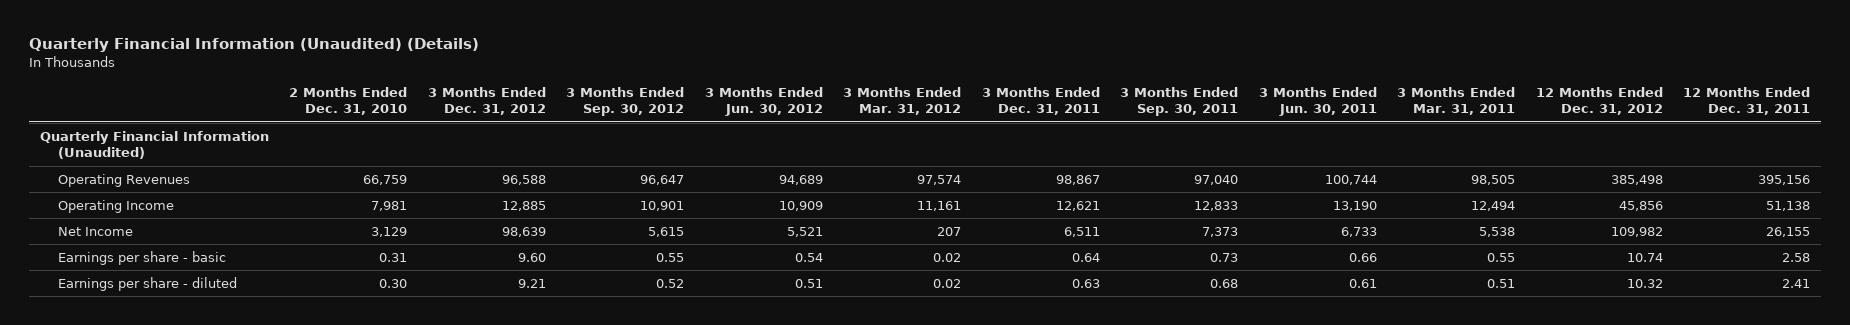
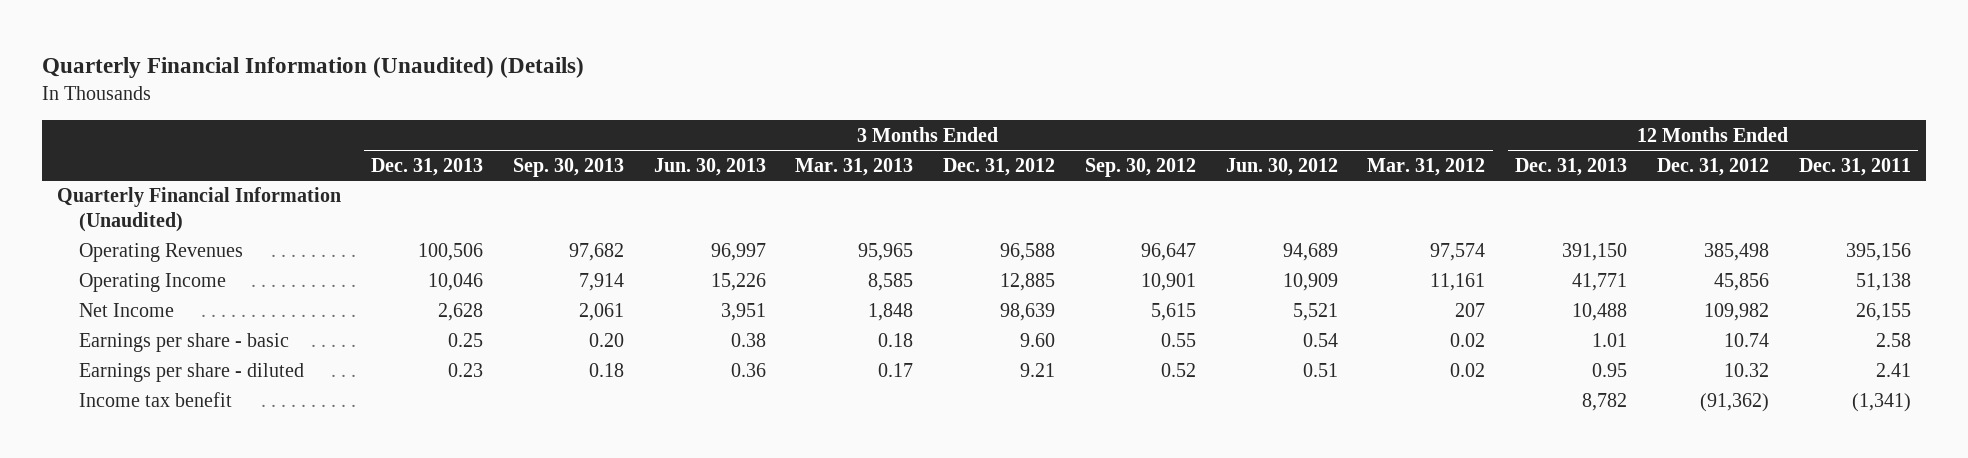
[289,87,408,116] 2 Months Ended Dec. 31, 2010 -> none
[981,87,1100,116] 3 Months Ended Dec. 31, 2011 -> none
[1120,87,1239,117] 3 Months Ended Sep. 30, 2011 -> none
[1258,87,1377,117] 3 Months Ended Jun. 30, 2011 -> none
[1397,87,1516,116] 3 Months Ended Mar. 31, 2011 -> none
none -> [370,157,483,176] Dec. 31, 2013
none -> [512,157,624,177] Sep. 30, 2013
none -> [653,157,766,176] Jun. 30, 2013
none -> [795,157,914,176] Mar. 31, 2013
none -> [1515,157,1628,176] Dec. 31, 2013
none -> [78,392,232,408] Income tax benefit

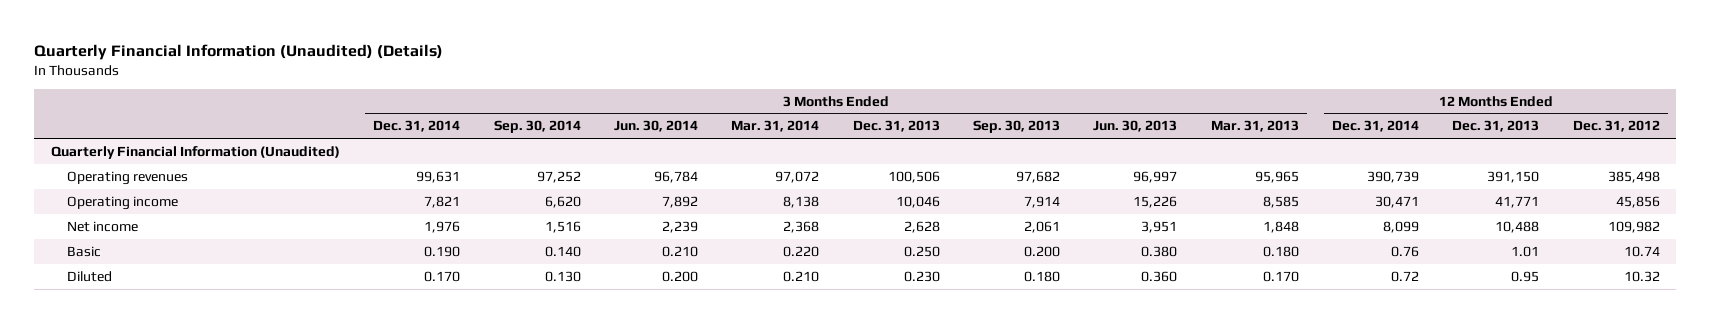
[943,157,1056,176] Dec. 31, 2012 -> none
[1084,157,1196,177] Sep. 30, 2012 -> none
[1225,157,1338,176] Jun. 30, 2012 -> none
[1367,157,1486,176] Mar. 31, 2012 -> none
[1798,157,1911,176] Dec. 31, 2011 -> none
none -> [373,120,461,133] Dec. 31, 2014
none -> [493,120,581,134] Sep. 30, 2014
none -> [613,120,698,133] Jun. 30, 2014
none -> [731,120,820,133] Mar. 31, 2014
none -> [1331,120,1419,133] Dec. 31, 2014
[78,392,232,408] Income tax benefit -> none
[78,243,243,263] Operating Revenues -> [66,170,188,185] Operating revenues
[78,273,226,293] Operating Income -> [66,195,178,210] Operating income
[78,303,174,318] Net Income -> [66,220,138,232] Net income
[78,333,289,353] Earnings per share - basic -> [66,245,101,257] Basic
[447,333,483,348] 0.25 -> [903,245,940,257] 0.250
[588,333,624,348] 0.20 -> [1023,245,1060,257] 0.200
[730,333,766,348] 0.38 -> [1141,245,1178,257] 0.380
[878,333,914,348] 0.18 -> [1262,245,1299,257] 0.180
[78,363,304,383] Earnings per share - diluted -> [66,270,112,282] Diluted
[447,363,483,378] 0.23 -> [903,270,940,282] 0.230
[588,363,624,378] 0.18 -> [1023,270,1060,282] 0.180
[730,363,766,378] 0.36 -> [1141,270,1178,282] 0.360
[878,363,914,378] 0.17 -> [1262,270,1299,282] 0.170

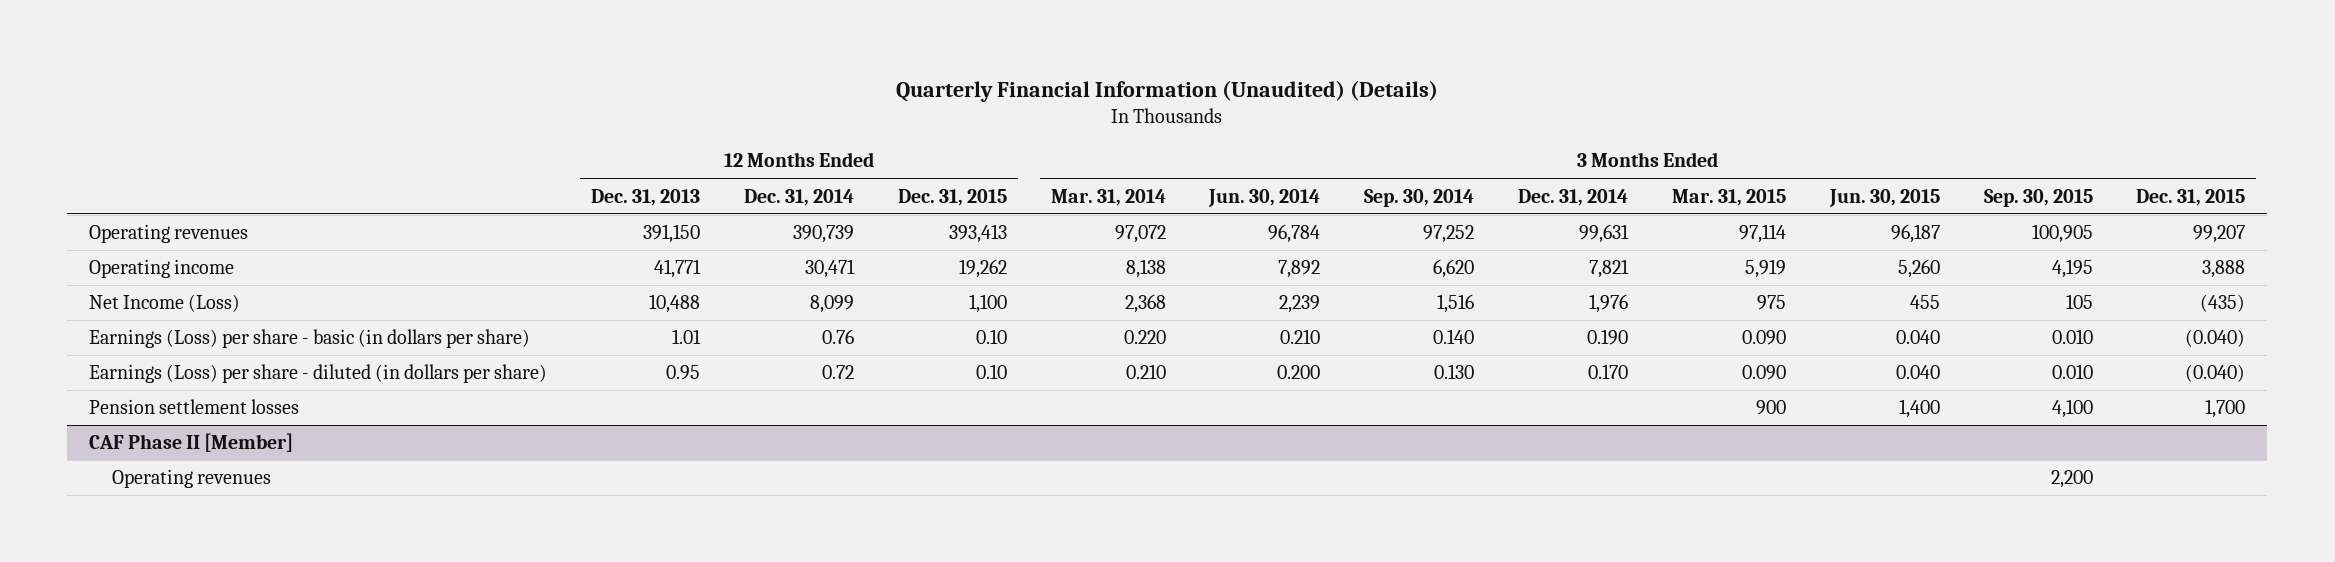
[852,120,940,133] Dec. 31, 2013 -> none
[972,120,1060,134] Sep. 30, 2013 -> none
[1093,120,1178,133] Jun. 30, 2013 -> none
[1210,120,1299,133] Mar. 31, 2013 -> none
[1572,120,1660,133] Dec. 31, 2012 -> none
none -> [897,188,1007,206] Dec. 31, 2015
none -> [1671,188,1786,206] Mar. 31, 2015
none -> [1828,188,1940,207] Jun. 30, 2015
none -> [1983,188,2093,207] Sep. 30, 2015
none -> [2136,188,2246,206] Dec. 31, 2015
[50,145,340,159] Quarterly Financial Information (Unaudited) -> none
[66,220,138,232] Net income -> [89,294,241,313] Net Income (Loss)
[66,245,101,257] Basic -> [89,329,531,349] Earnings (Loss) per share - basic (in dollars per share)
[66,270,112,282] Diluted -> [89,364,548,384] Earnings (Loss) per share - diluted (in dollars per share)
none -> [89,399,300,415] Pension settlement losses
none -> [89,433,294,453] CAF Phase II [Member]
none -> [112,469,272,489] Operating revenues

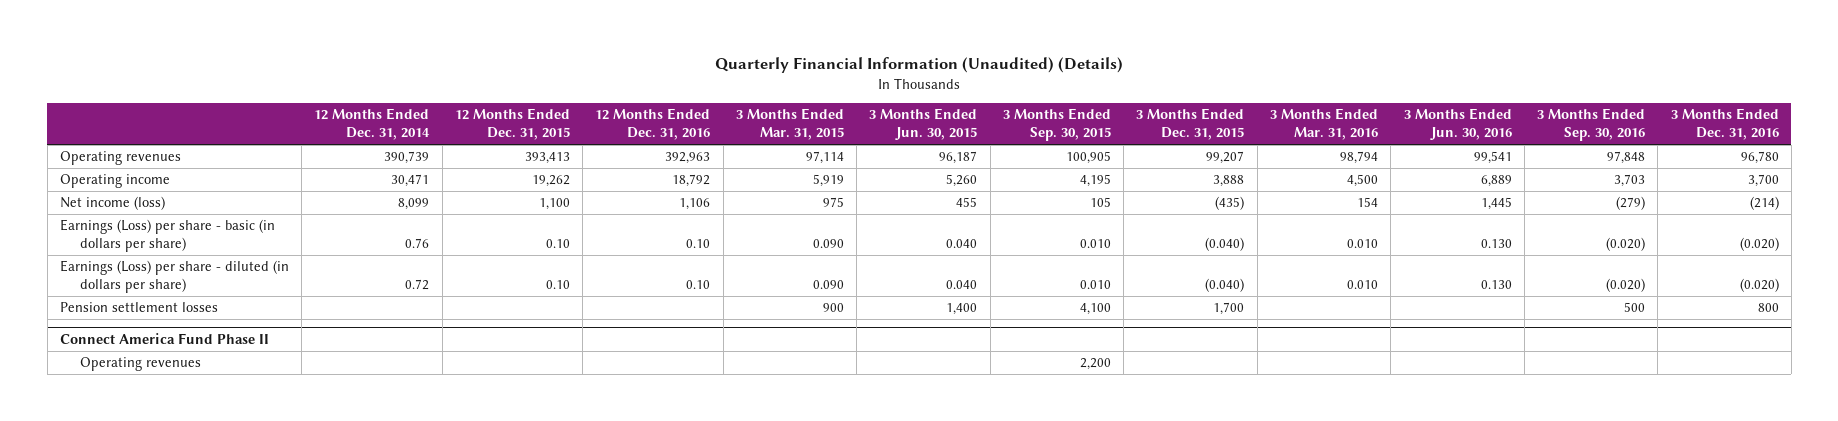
[591,188,701,206] Dec. 31, 2013 -> none
[1050,188,1166,206] Mar. 31, 2014 -> none
[1208,188,1321,207] Jun. 30, 2014 -> none
[1364,188,1475,207] Sep. 30, 2014 -> none
[1518,188,1629,206] Dec. 31, 2014 -> none
none -> [595,108,711,141] 12 Months Ended Dec. 31, 2016
none -> [1270,108,1379,141] 3 Months Ended Mar. 31, 2016
none -> [1403,108,1512,141] 3 Months Ended Jun. 30, 2016
none -> [1537,108,1646,142] 3 Months Ended Sep. 30, 2016
none -> [1670,108,1779,141] 3 Months Ended Dec. 31, 2016
[89,294,241,313] Net Income (Loss) -> [59,196,165,211] Net income (loss)
[89,433,294,453] CAF Phase II [Member] -> none
none -> [59,333,269,345] Connect America Fund Phase II

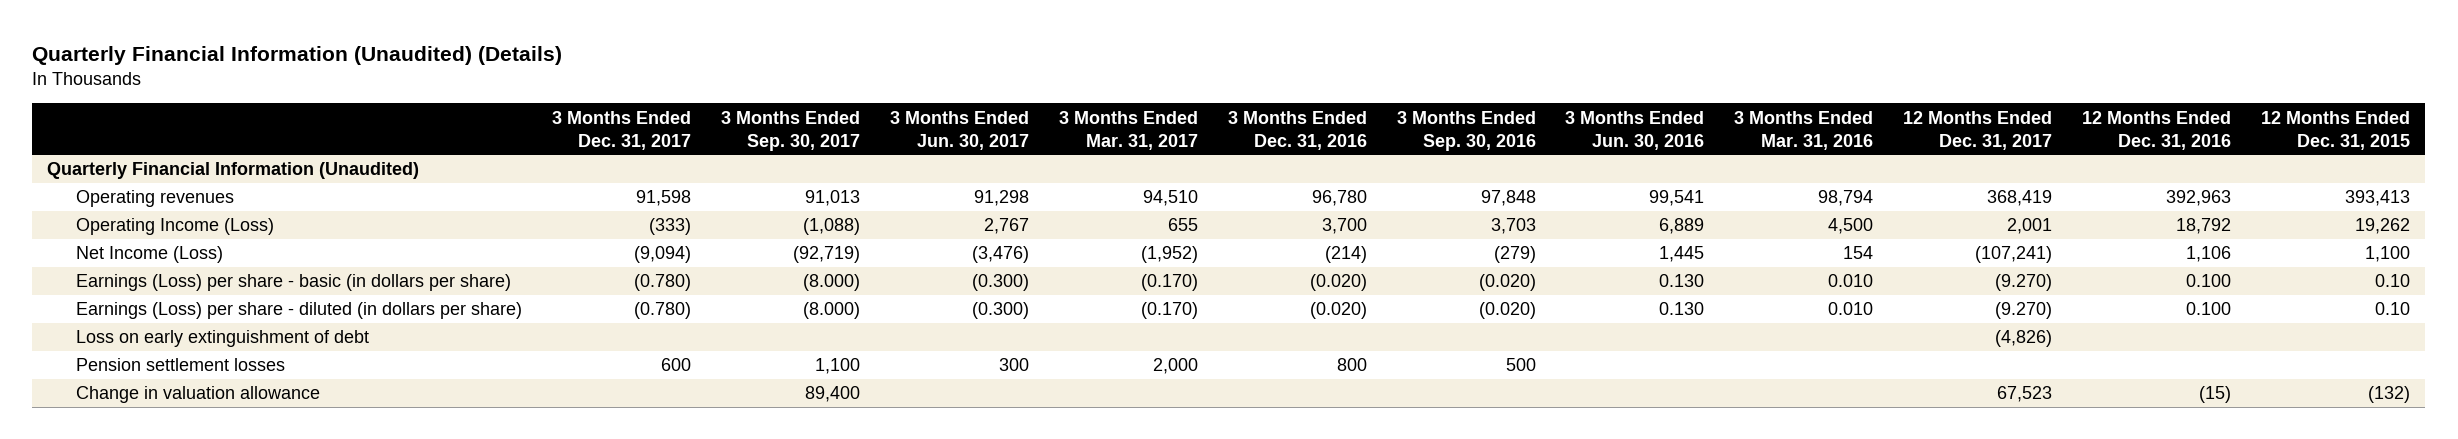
[314,108,431,141] 12 Months Ended Dec. 31, 2014 -> none
[735,108,844,141] 3 Months Ended Mar. 31, 2015 -> none
[869,108,978,141] 3 Months Ended Jun. 30, 2015 -> none
[1002,108,1111,142] 3 Months Ended Sep. 30, 2015 -> none
[1136,108,1245,141] 3 Months Ended Dec. 31, 2015 -> none
none -> [551,110,691,150] 3 Months Ended Dec. 31, 2017
none -> [720,110,860,151] 3 Months Ended Sep. 30, 2017
none -> [889,110,1029,150] 3 Months Ended Jun. 30, 2017
none -> [1058,110,1198,150] 3 Months Ended Mar. 31, 2017
none -> [1903,110,2053,150] 12 Months Ended Dec. 31, 2017
none -> [47,162,420,180] Quarterly Financial Information (Unaudited)
[59,174,170,189] Operating income -> [76,218,275,236] Operating Income (Loss)
[59,196,165,211] Net income (loss) -> [76,246,224,264] Net Income (Loss)
[686,238,711,248] 0.10 -> [2186,274,2232,288] 0.100
[686,279,711,289] 0.10 -> [2186,302,2232,316] 0.100
none -> [76,330,370,348] Loss on early extinguishment of debt
[59,333,269,345] Connect America Fund Phase II -> none
[80,357,202,372] Operating revenues -> none
none -> [76,386,321,404] Change in valuation allowance

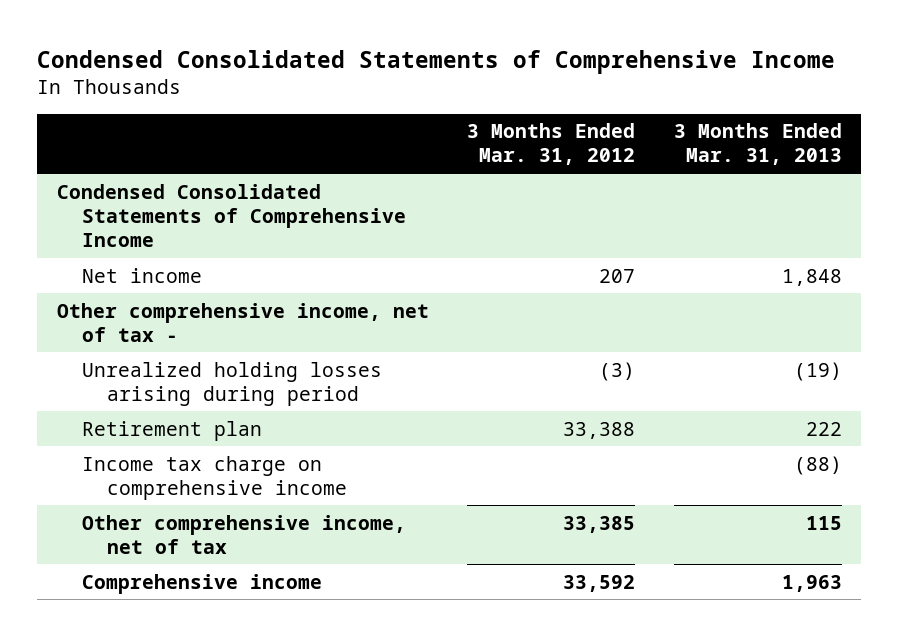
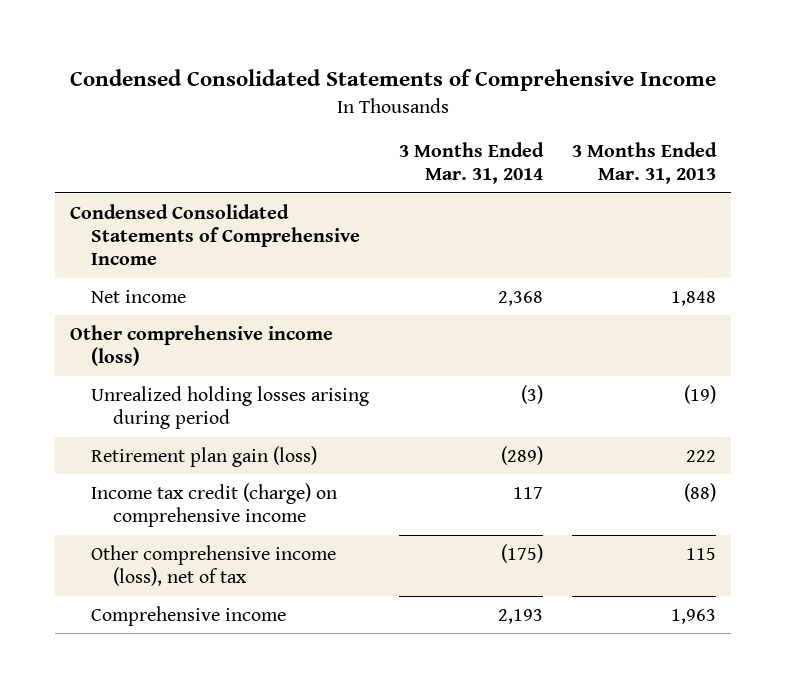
[467,123,636,166] 3 Months Ended Mar. 31, 2012 -> none
none -> [398,142,544,185] 3 Months Ended Mar. 31, 2014
[56,302,429,342] Other comprehensive income, net of tax - -> [69,324,333,366] Other comprehensive income (loss)
[82,420,263,441] Retirement plan -> [91,445,318,467] Retirement plan gain (loss)
[82,455,348,500] Income tax charge on comprehensive income -> [91,482,338,527] Income tax credit (charge) on comprehensive income
[82,514,407,554] Other comprehensive income, net of tax -> [91,544,337,586] Other comprehensive income (loss), net of tax

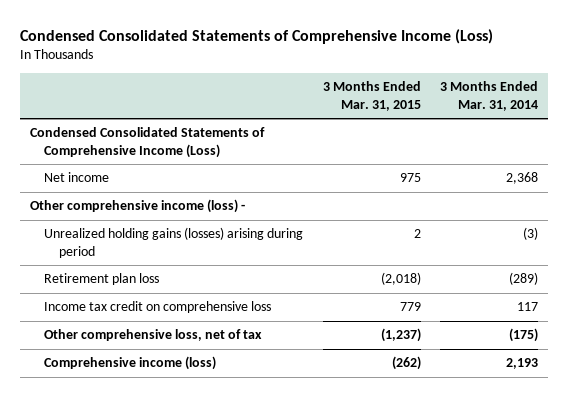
[70,68,717,91] Condensed Consolidated Statements of Comprehensive Income -> [20,29,494,45] Condensed Consolidated Statements of Comprehensive Income (Loss)
[572,142,718,185] 3 Months Ended Mar. 31, 2013 -> none
none -> [322,81,421,111] 3 Months Ended Mar. 31, 2015
[69,203,361,266] Condensed Consolidated Statements of Comprehensive Income -> [29,127,265,158] Condensed Consolidated Statements of Comprehensive Income (Loss)
[69,324,333,366] Other comprehensive income (loss) -> [29,199,245,214] Other comprehensive income (loss) -
[91,385,370,429] Unrealized holding losses arising during period -> [44,227,304,258] Unrealized holding gains (losses) arising during period
[91,445,318,467] Retirement plan gain (loss) -> [44,273,160,286] Retirement plan loss
[91,482,338,527] Income tax credit (charge) on comprehensive income -> [44,301,272,314] Income tax credit on comprehensive loss
[91,544,337,586] Other comprehensive income (loss), net of tax -> [44,329,263,342] Other comprehensive loss, net of tax
[91,605,287,626] Comprehensive income -> [44,356,217,371] Comprehensive income (loss)

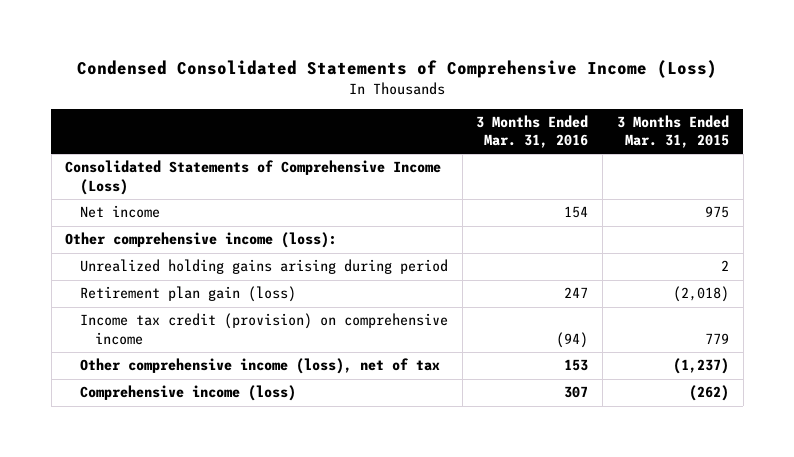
[440,81,539,111] 3 Months Ended Mar. 31, 2014 -> none
none -> [476,115,589,149] 3 Months Ended Mar. 31, 2016
[29,127,265,158] Condensed Consolidated Statements of Comprehensive Income (Loss) -> [65,160,442,195] Consolidated Statements of Comprehensive Income (Loss)
[29,199,245,214] Other comprehensive income (loss) - -> [65,232,338,249] Other comprehensive income (loss):
[44,227,304,258] Unrealized holding gains (losses) arising during period -> [80,259,449,275] Unrealized holding gains arising during period
[44,273,160,286] Retirement plan loss -> [80,286,297,303] Retirement plan gain (loss)
[44,301,272,314] Income tax credit on comprehensive loss -> [80,313,449,345] Income tax credit (provision) on comprehensive income
[44,329,263,342] Other comprehensive loss, net of tax -> [80,358,441,375] Other comprehensive income (loss), net of tax

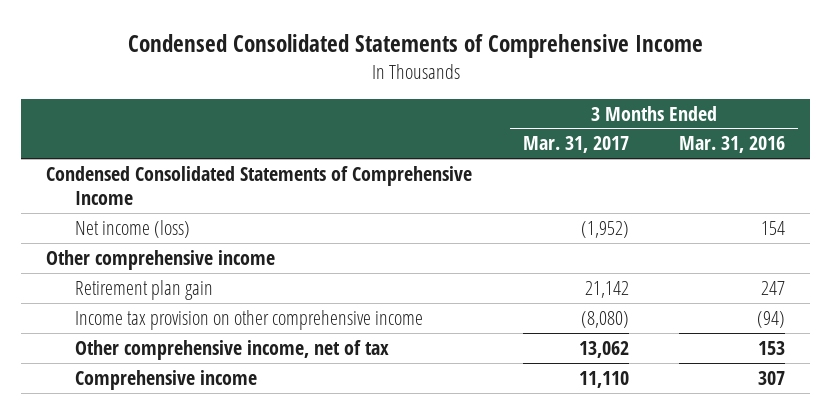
[77,60,718,79] Condensed Consolidated Statements of Comprehensive Income (Loss) -> [127,34,703,59] Condensed Consolidated Statements of Comprehensive Income
[616,115,729,149] 3 Months Ended Mar. 31, 2015 -> none
none -> [522,136,629,154] Mar. 31, 2017
[80,259,449,275] Unrealized holding gains arising during period -> none
[65,160,442,195] Consolidated Statements of Comprehensive Income (Loss) -> [46,165,473,206] Condensed Consolidated Statements of Comprehensive Income
[80,205,161,219] Net income -> [74,219,190,238] Net income (loss)
[65,232,338,249] Other comprehensive income (loss): -> [46,249,276,270] Other comprehensive income
[80,286,297,303] Retirement plan gain (loss) -> [74,279,213,300] Retirement plan gain
[80,313,449,345] Income tax credit (provision) on comprehensive income -> [74,309,423,330] Income tax provision on other comprehensive income
[80,358,441,375] Other comprehensive income (loss), net of tax -> [74,339,389,360] Other comprehensive income, net of tax
[80,385,297,402] Comprehensive income (loss) -> [74,369,257,390] Comprehensive income

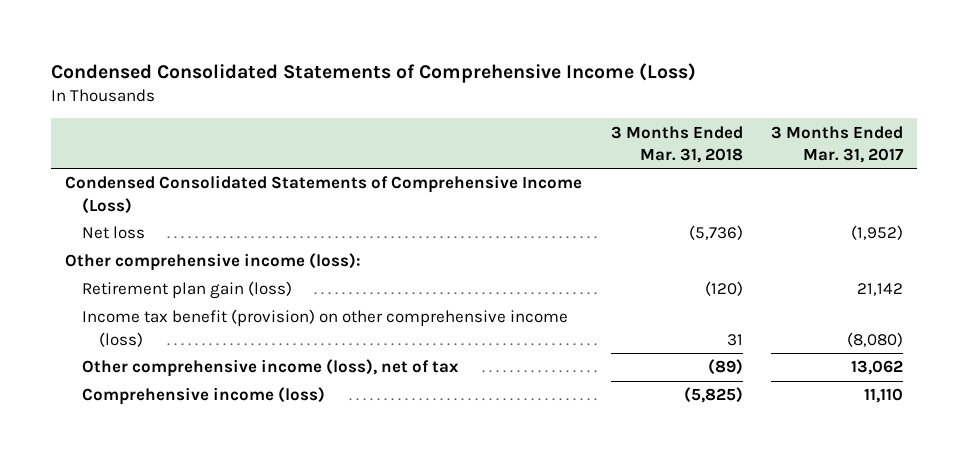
[127,34,703,59] Condensed Consolidated Statements of Comprehensive Income -> [51,62,697,83] Condensed Consolidated Statements of Comprehensive Income (Loss)
[679,136,786,154] Mar. 31, 2016 -> none
none -> [610,125,743,163] 3 Months Ended Mar. 31, 2018
[46,165,473,206] Condensed Consolidated Statements of Comprehensive Income -> [65,175,583,214] Condensed Consolidated Statements of Comprehensive Income (Loss)
[74,219,190,238] Net income (loss) -> [82,226,146,240] Net loss
[46,249,276,270] Other comprehensive income -> [65,253,362,272] Other comprehensive income (loss):
[74,279,213,300] Retirement plan gain -> [82,281,293,300] Retirement plan gain (loss)
[74,309,423,330] Income tax provision on other comprehensive income -> [82,309,569,347] Income tax benefit (provision) on other comprehensive income (loss)
[74,339,389,360] Other comprehensive income, net of tax -> [82,359,460,378] Other comprehensive income (loss), net of tax
[74,369,257,390] Comprehensive income -> [82,387,326,406] Comprehensive income (loss)

